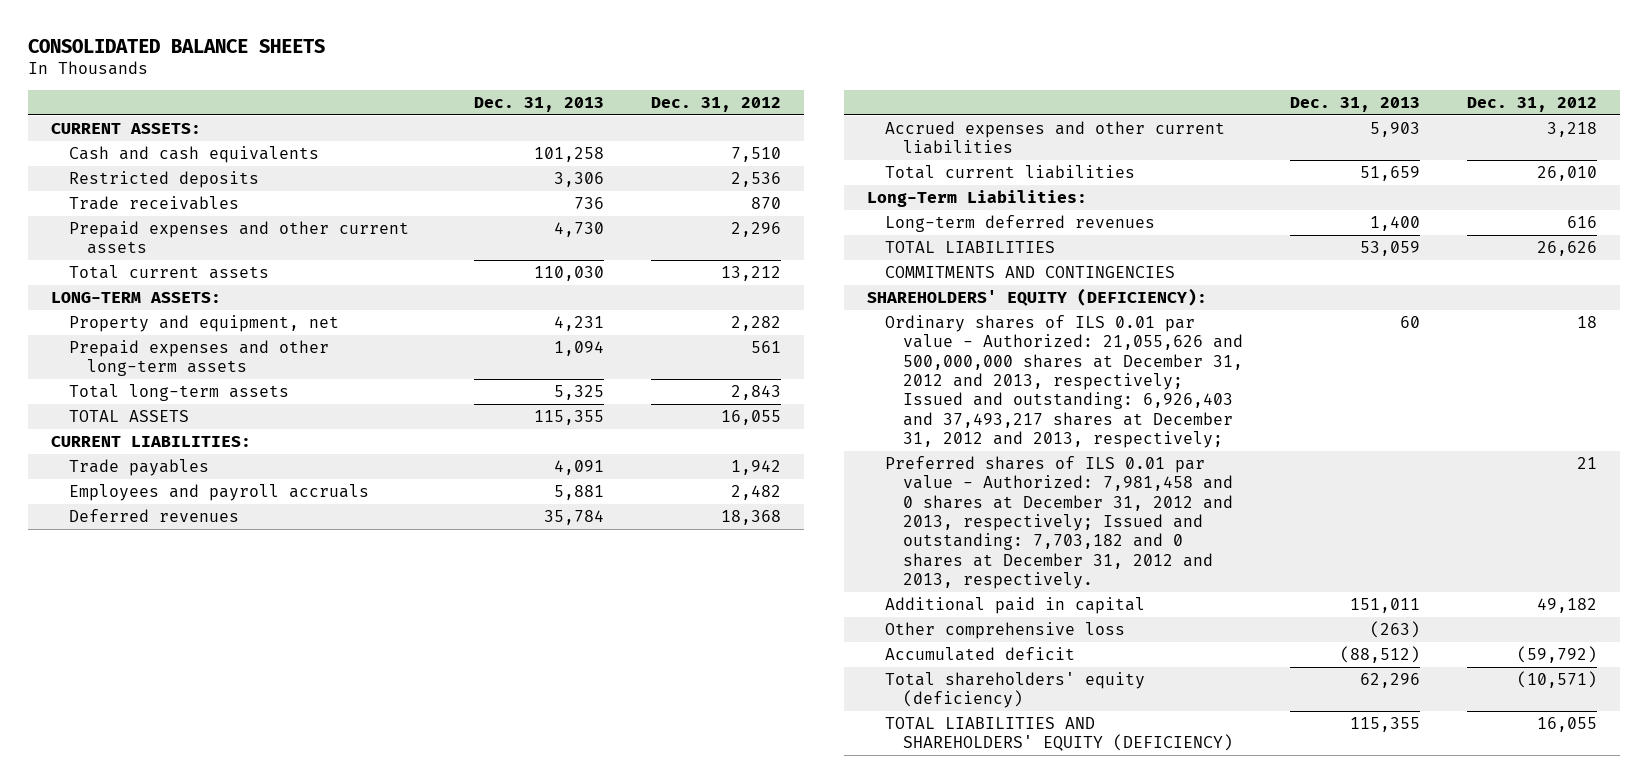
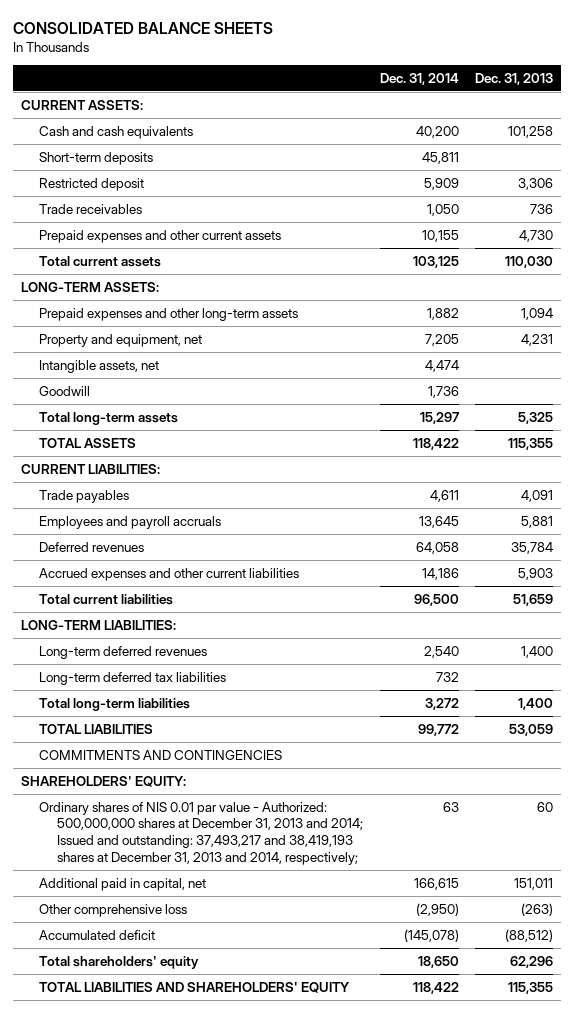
[650,97,781,113] Dec. 31, 2012 -> none
none -> [379,72,459,85] Dec. 31, 2014
none -> [39,151,154,165] Short-term deposits
[69,170,260,188] Restricted deposits -> [39,177,145,191] Restricted deposit
[69,314,340,332] Property and equipment, net -> [39,333,203,347] Property and equipment, net
none -> [39,359,160,373] Intangible assets, net
none -> [39,385,91,396] Goodwill
[867,189,1088,207] Long-Term Liabilities: -> [21,619,177,630] LONG-TERM LIABILITIES:
none -> [39,671,227,685] Long-term deferred tax liabilities
none -> [39,697,191,711] Total long-term liabilities
[885,455,1234,590] Preferred shares of ILS 0.01 par value - Authorized: 7,981,458 and 0 shares at December 31, 2012 and 2013, respectively; Issued and outstanding: 7,703,182 and 0 shares at December 31, 2012 and 2013, respectively. -> none
[867,287,1208,306] SHAREHOLDERS' EQUITY (DEFICIENCY): -> [21,775,187,787] SHAREHOLDERS' EQUITY:
[885,314,1244,449] Ordinary shares of ILS 0.01 par value - Authorized: 21,055,626 and 500,000,000 shares at December 31, 2012 and 2013, respectively; Issued and outstanding: 6,926,403 and 37,493,217 shares at December 31, 2012 and 2013, respectively; -> [39,801,364,865] Ordinary shares of NIS 0.01 par value - Authorized: 500,000,000 shares at December 31, 2013 and 2014; Issued and outstanding: 37,493,217 and 38,419,193 shares at December 31, 2013 and 2014, respectively;
[885,596,1146,614] Additional paid in capital -> [39,877,207,891] Additional paid in capital, net
[885,671,1146,709] Total shareholders' equity (deficiency) -> [39,955,200,969] Total shareholders' equity
[885,716,1234,752] TOTAL LIABILITIES AND SHAREHOLDERS' EQUITY (DEFICIENCY) -> [39,981,351,993] TOTAL LIABILITIES AND SHAREHOLDERS' EQUITY

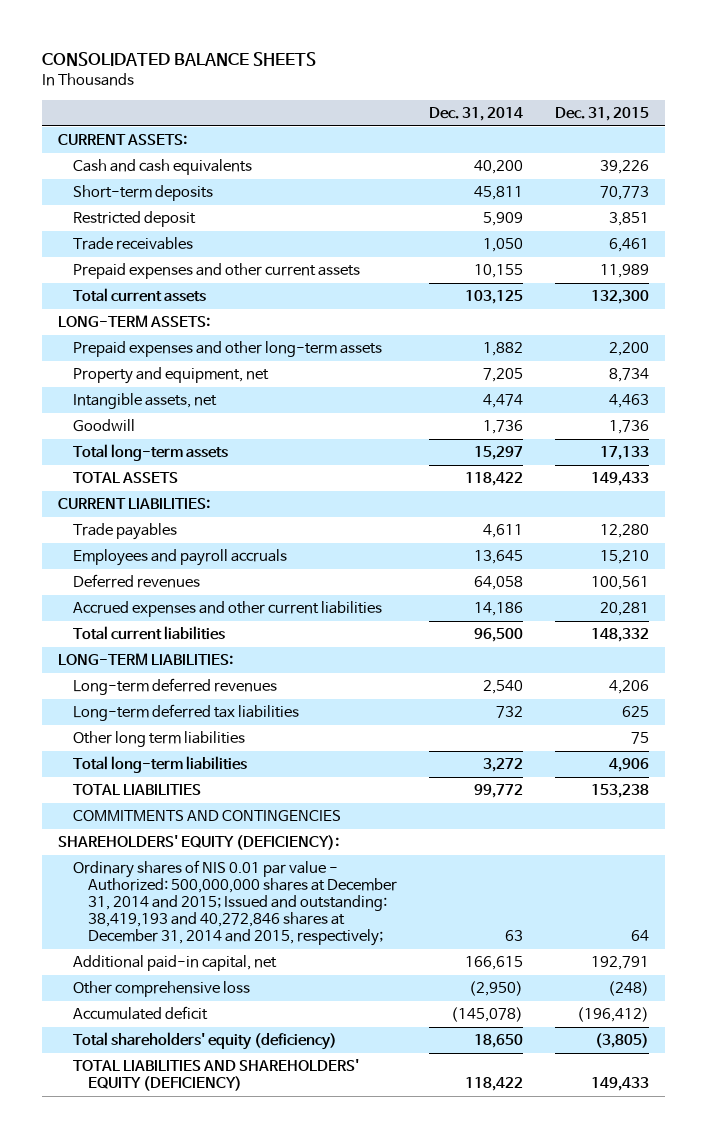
[474,72,553,85] Dec. 31, 2013 -> none
none -> [554,106,649,121] Dec. 31, 2015
none -> [73,731,246,748] Other long term liabilities
[21,775,187,787] SHAREHOLDERS' EQUITY: -> [58,835,340,851] SHAREHOLDERS' EQUITY (DEFICIENCY):
[39,801,364,865] Ordinary shares of NIS 0.01 par value - Authorized: 500,000,000 shares at December 31, 2013 and 2014; Issued and outstanding: 37,493,217 and 38,419,193 shares at December 31, 2013 and 2014, respectively; -> [73,860,397,947] Ordinary shares of NIS 0.01 par value - Authorized: 500,000,000 shares at December 31, 2014 and 2015; Issued and outstanding: 38,419,193 and 40,272,846 shares at December 31, 2014 and 2015, respectively;
[39,877,207,891] Additional paid in capital, net -> [73,955,278,972] Additional paid-in capital, net
[39,955,200,969] Total shareholders' equity -> [73,1032,338,1051] Total shareholders' equity (deficiency)
[39,981,351,993] TOTAL LIABILITIES AND SHAREHOLDERS' EQUITY -> [73,1059,360,1092] TOTAL LIABILITIES AND SHAREHOLDERS' EQUITY (DEFICIENCY)

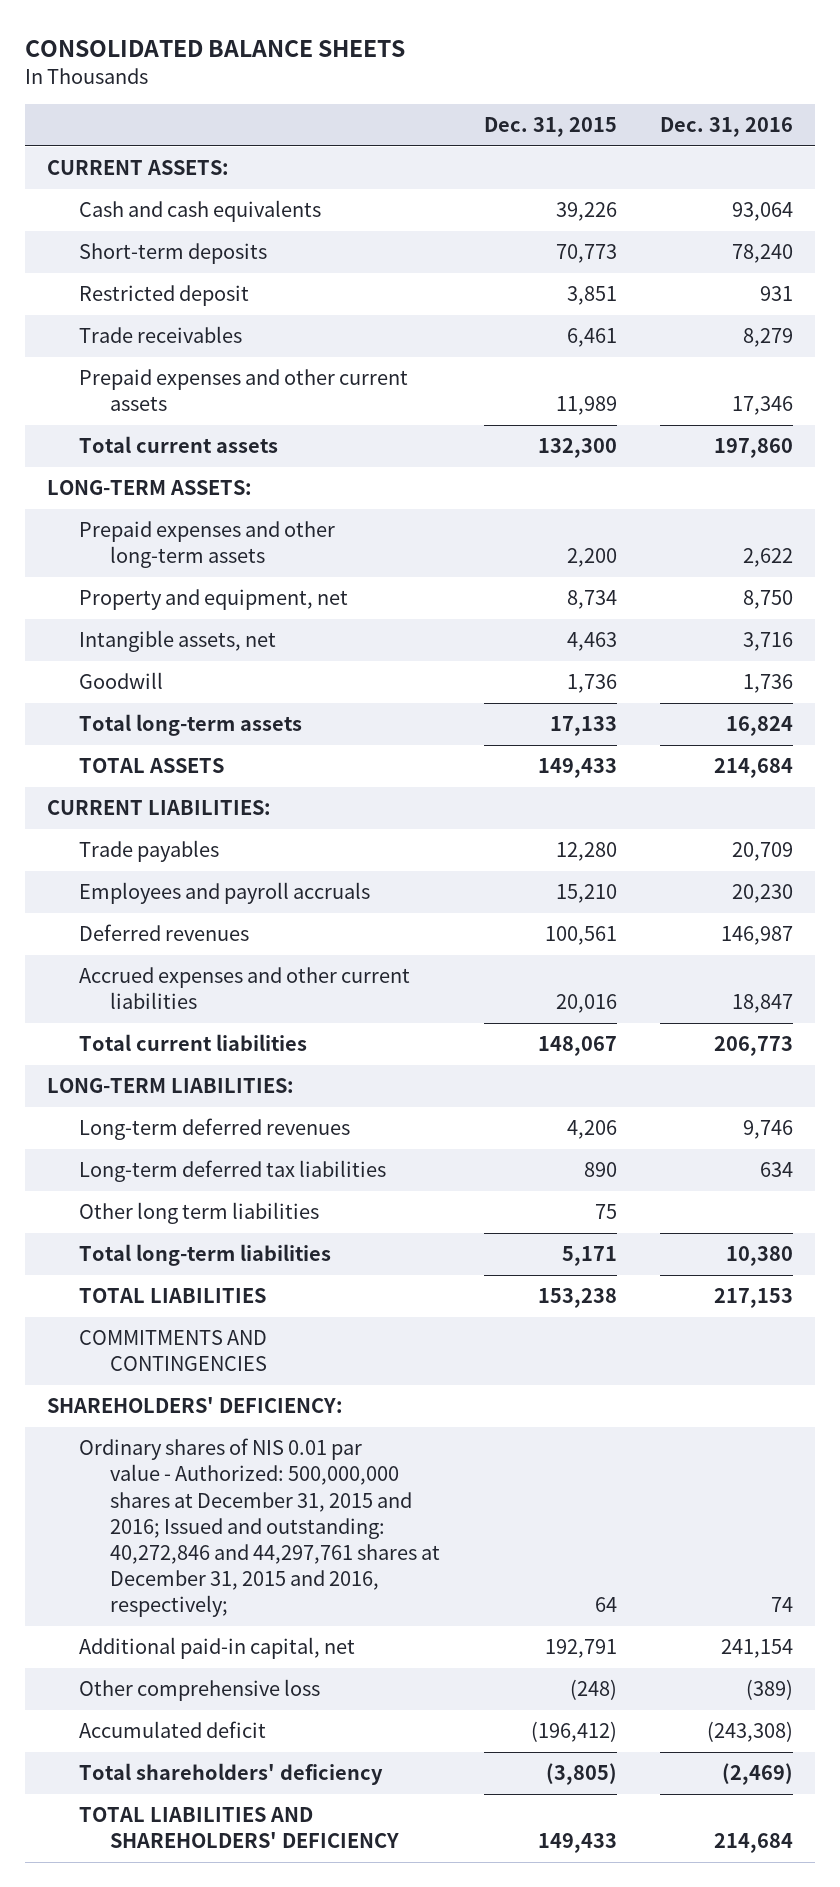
[428,106,523,121] Dec. 31, 2014 -> none
none -> [660,117,794,138] Dec. 31, 2016
[599,602,649,617] 20,281 -> [555,994,617,1014] 20,016
[590,628,649,643] 148,332 -> [537,1036,617,1057] 148,067
[621,706,649,718] 625 -> [583,1162,617,1178] 890
[608,758,649,773] 4,906 -> [561,1246,617,1267] 5,171
[58,835,340,851] SHAREHOLDERS' EQUITY (DEFICIENCY): -> [47,1397,344,1414] SHAREHOLDERS' DEFICIENCY:
[73,860,397,947] Ordinary shares of NIS 0.01 par value - Authorized: 500,000,000 shares at December 31, 2014 and 2015; Issued and outstanding: 38,419,193 and 40,272,846 shares at December 31, 2014 and 2015, respectively; -> [78,1438,441,1618] Ordinary shares of NIS 0.01 par value - Authorized: 500,000,000 shares at December 31, 2015 and 2016; Issued and outstanding: 40,272,846 and 44,297,761 shares at December 31, 2015 and 2016, respectively;
[73,1032,338,1051] Total shareholders' equity (deficiency) -> [78,1763,383,1786] Total shareholders' deficiency
[73,1059,360,1092] TOTAL LIABILITIES AND SHAREHOLDERS' EQUITY (DEFICIENCY) -> [78,1807,400,1849] TOTAL LIABILITIES AND SHAREHOLDERS' DEFICIENCY

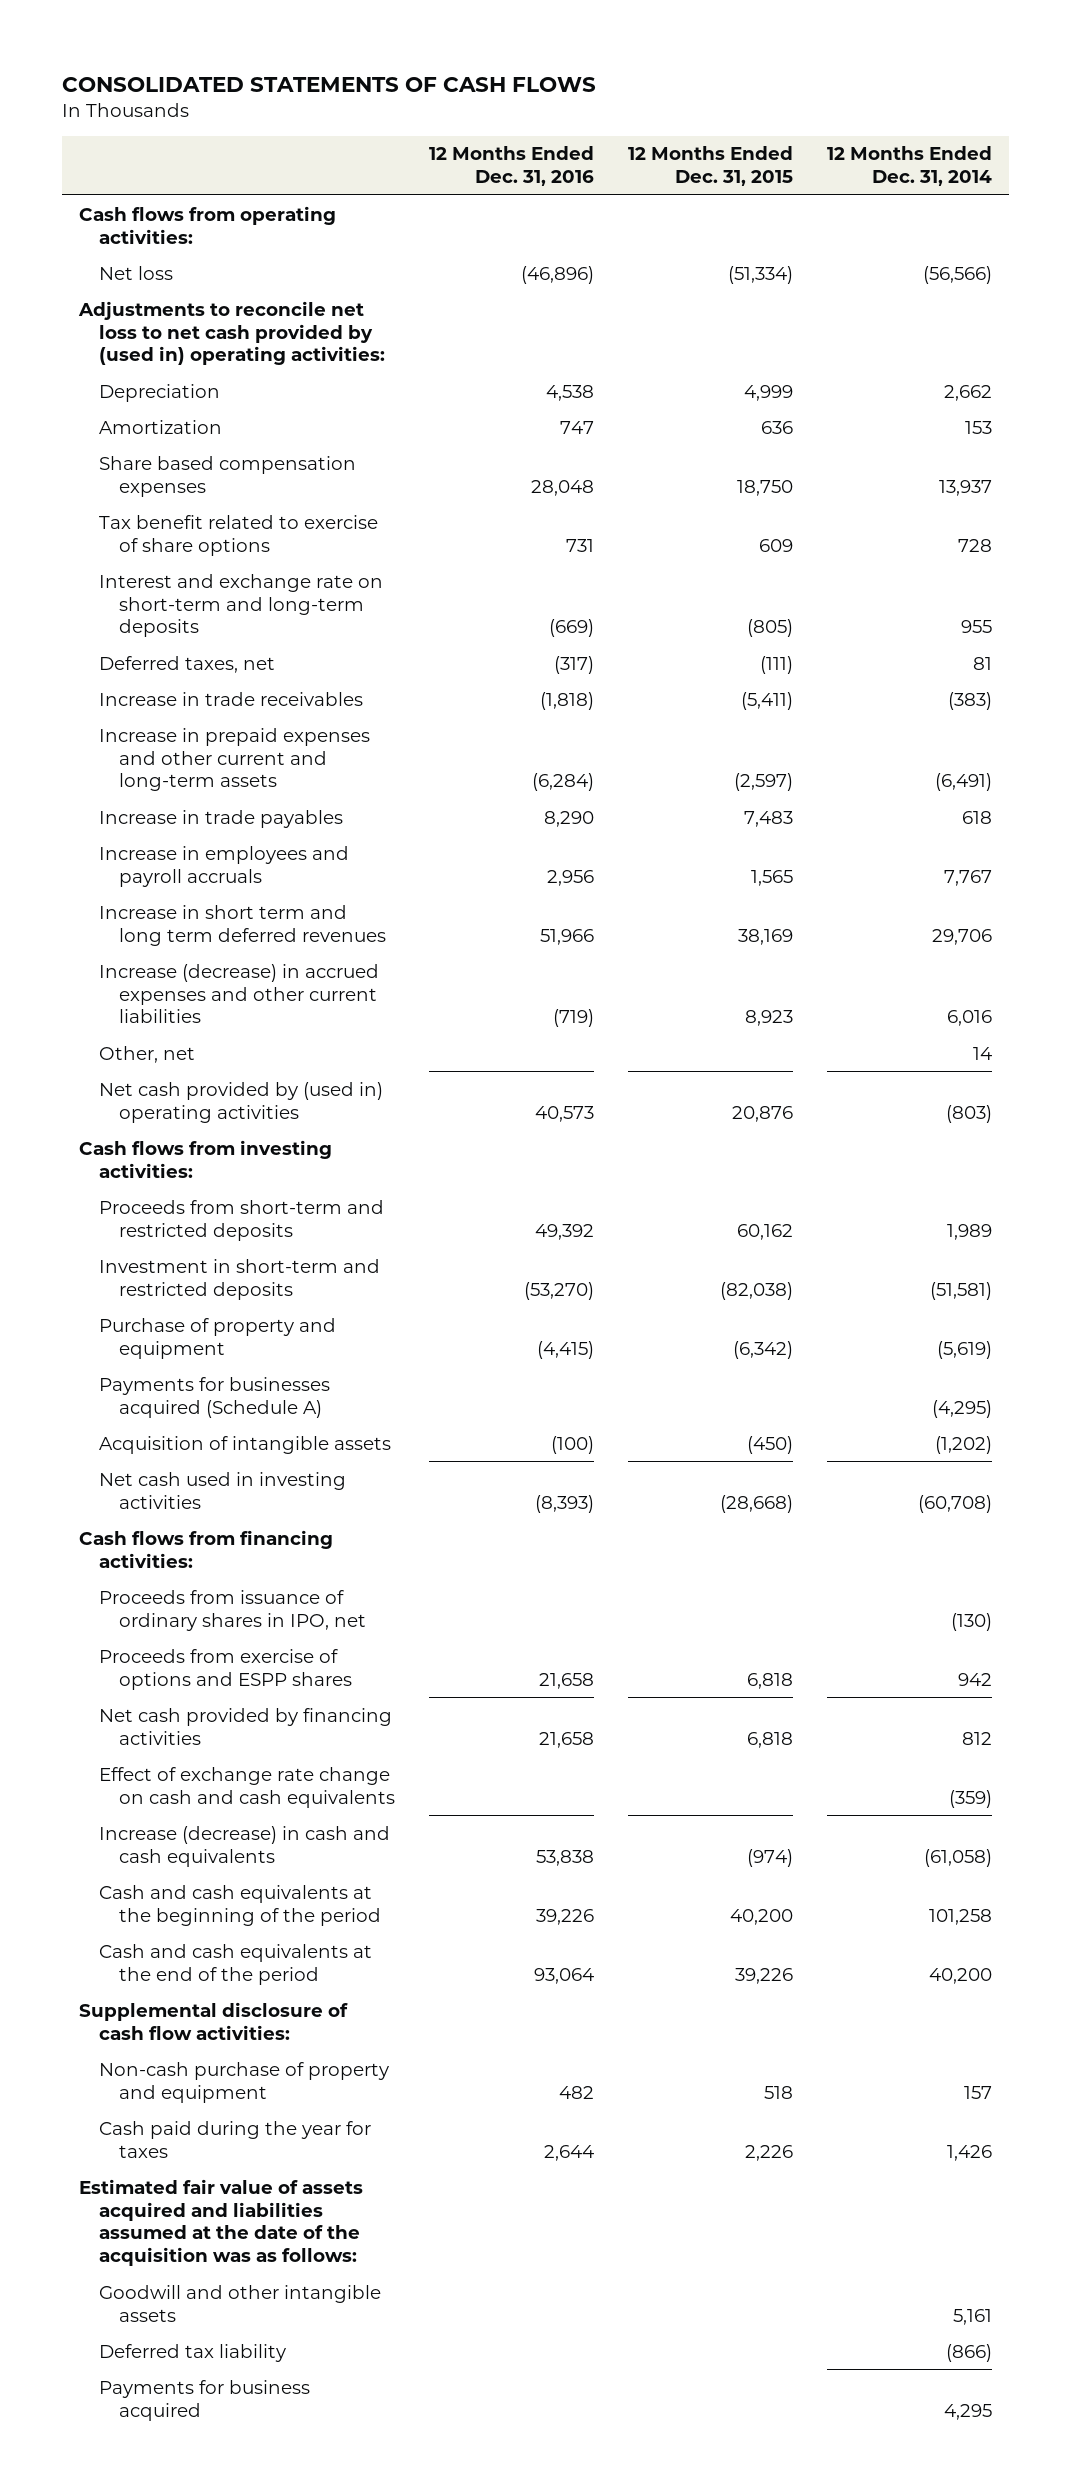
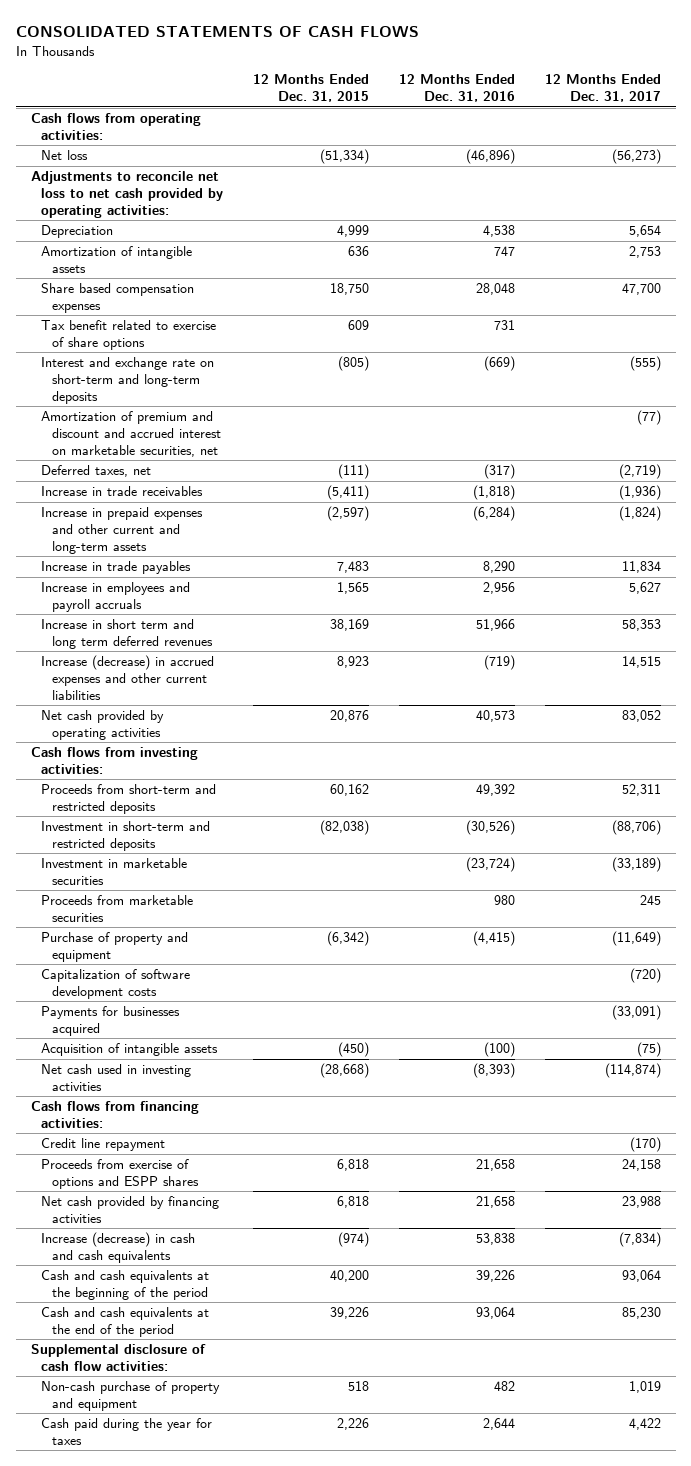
[826,146,992,187] 12 Months Ended Dec. 31, 2014 -> none
none -> [544,74,661,103] 12 Months Ended Dec. 31, 2017
[78,300,386,366] Adjustments to reconcile net loss to net cash provided by (used in) operating activities: -> [30,171,224,218] Adjustments to reconcile net loss to net cash provided by operating activities:
[99,419,223,434] Amortization -> [41,246,193,273] Amortization of intangible assets
none -> [41,411,222,457] Amortization of premium and discount and accrued interest on marketable securities, net
[99,1045,196,1063] Other, net -> none
[99,1081,384,1123] Net cash provided by (used in) operating activities -> [41,710,165,740] Net cash provided by operating activities
[523,1281,594,1300] (53,270) -> [465,820,515,836] (30,526)
none -> [41,858,188,885] Investment in marketable securities
none -> [41,895,194,922] Proceeds from marketable securities
none -> [41,969,191,999] Capitalization of software development costs
[99,1376,331,1418] Payments for businesses acquired (Schedule A) -> [41,1006,181,1036] Payments for businesses acquired
[99,1589,366,1631] Proceeds from issuance of ordinary shares in IPO, net -> none
none -> [41,1138,166,1152] Credit line repayment
[99,1766,395,1808] Effect of exchange rate change on cash and cash equivalents -> none
[79,2178,364,2267] Estimated fair value of assets acquired and liabilities assumed at the date of the acquisition was as follows: -> none
[99,2284,382,2322] Goodwill and other intangible assets -> none
[99,2343,287,2362] Deferred tax liability -> none
[99,2379,311,2421] Payments for business acquired -> none

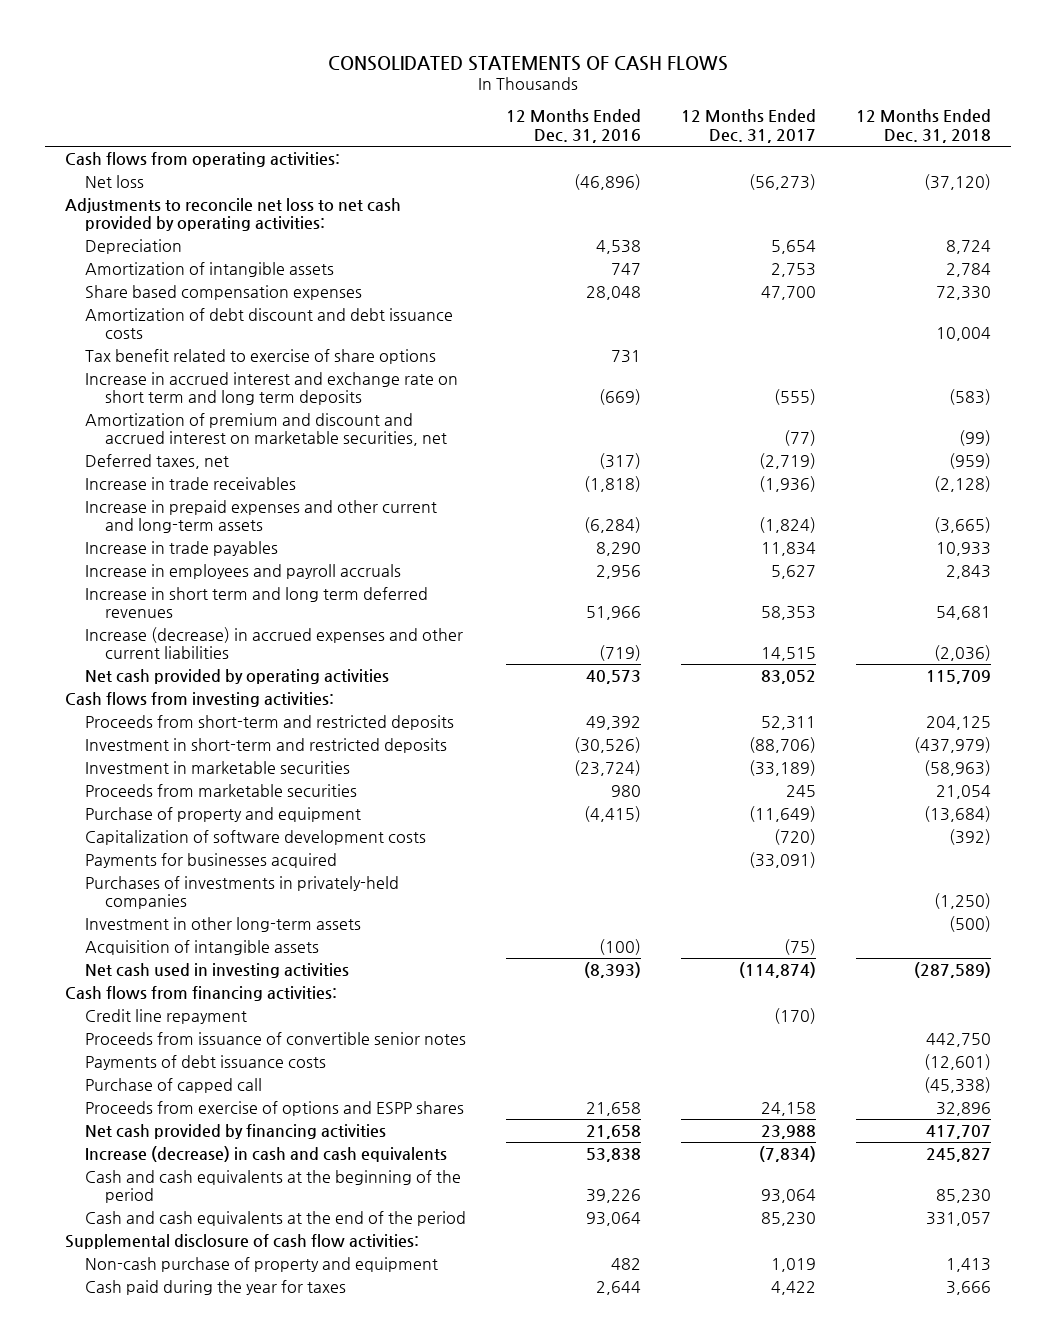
[253,74,370,103] 12 Months Ended Dec. 31, 2015 -> none
none -> [856,109,992,144] 12 Months Ended Dec. 31, 2018
none -> [84,307,453,340] Amortization of debt discount and debt issuance costs
[41,357,215,404] Interest and exchange rate on short-term and long-term deposits -> [84,371,458,406] Increase in accrued interest and exchange rate on short term and long term deposits
none -> [84,875,399,910] Purchases of investments in privately-held companies
none -> [84,916,361,932] Investment in other long-term assets
none -> [84,1031,466,1045] Proceeds from issuance of convertible senior notes
none -> [84,1054,326,1070] Payments of debt issuance costs
none -> [84,1077,262,1093] Purchase of capped call

